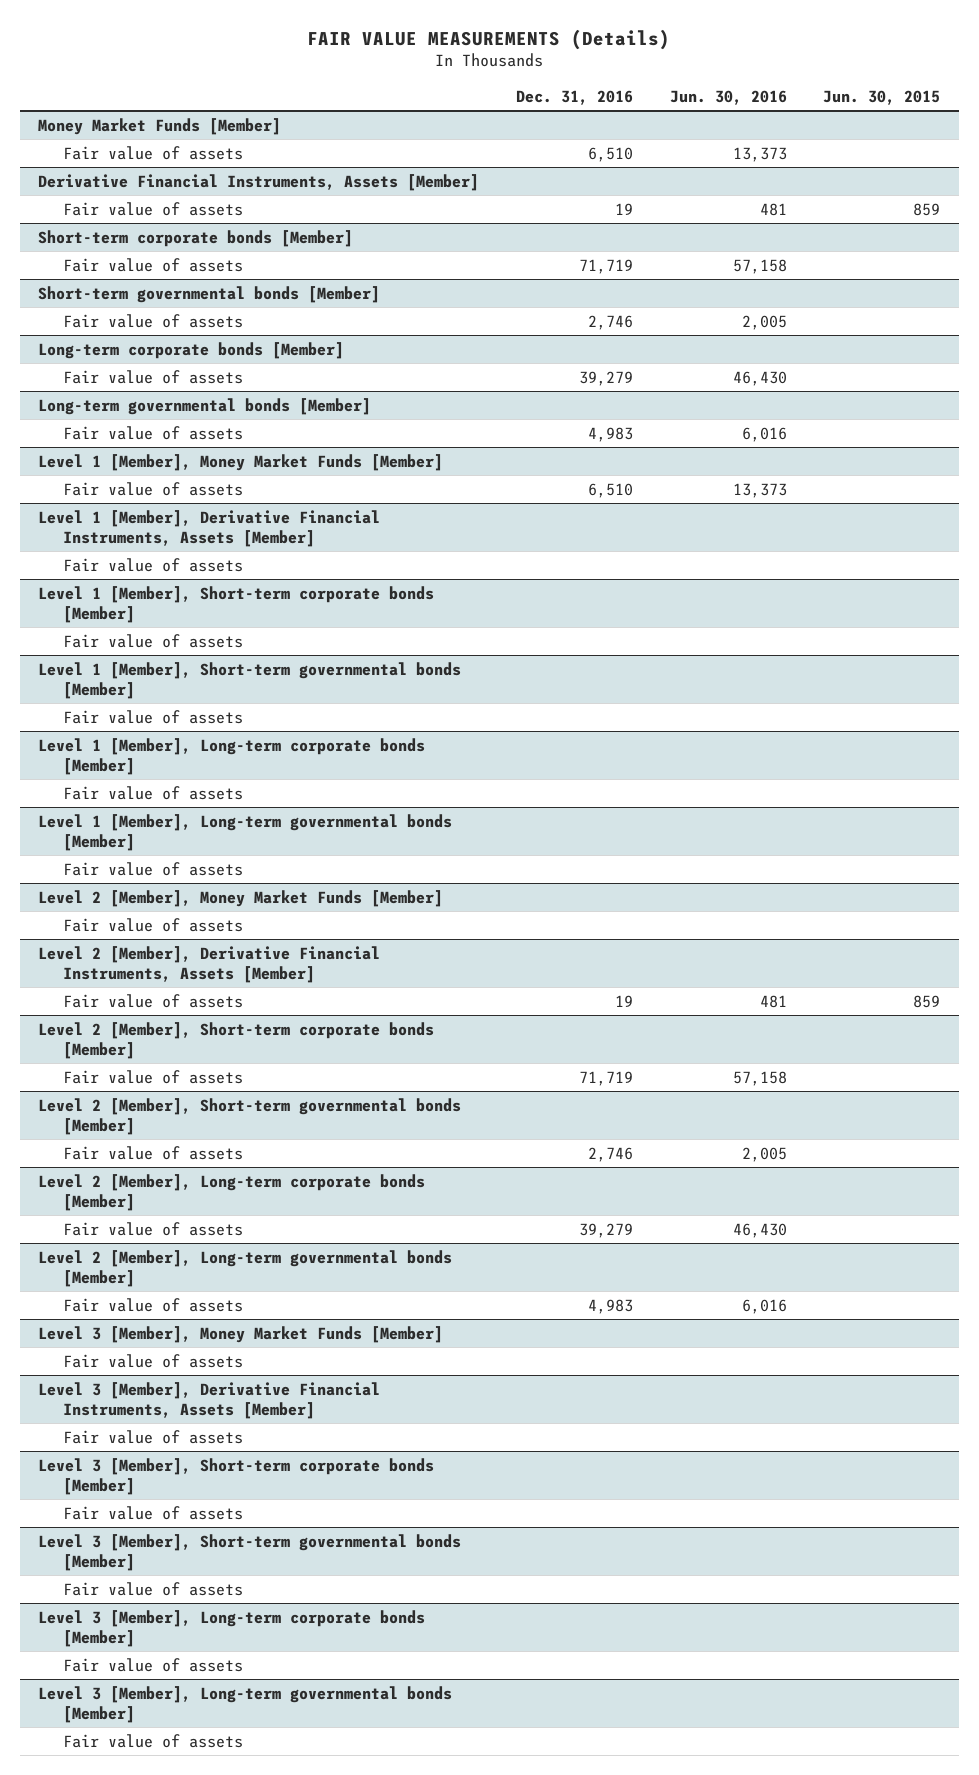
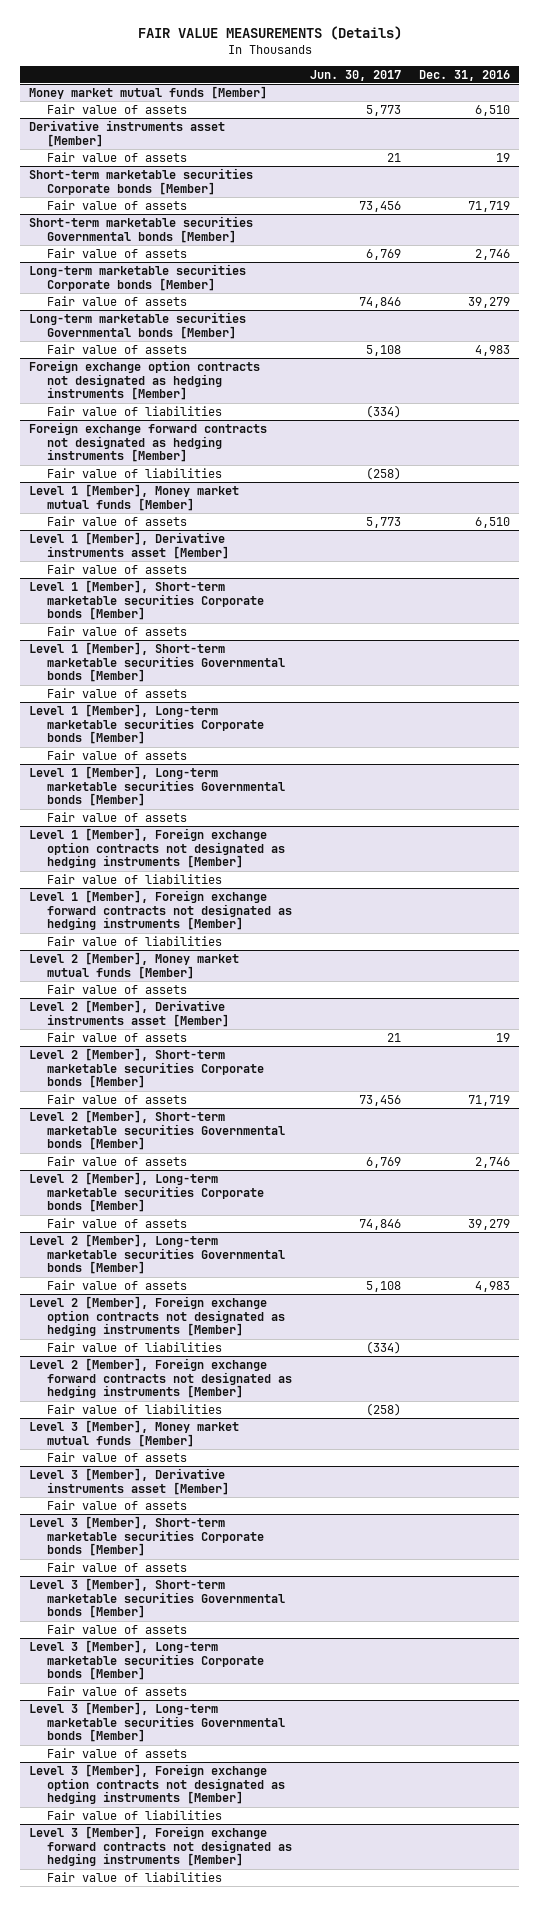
[669,90,787,106] Jun. 30, 2016 -> none
[823,90,941,106] Jun. 30, 2015 -> none
none -> [309,69,401,81] Jun. 30, 2017
[38,117,282,135] Money Market Funds [Member] -> [29,85,268,99] Money market mutual funds [Member]
[38,173,480,191] Derivative Financial Instruments, Assets [Member] -> [29,119,226,147] Derivative instruments asset [Member]
[38,229,354,247] Short-term corporate bonds [Member] -> [29,167,254,195] Short-term marketable securities Corporate bonds [Member]
[38,285,381,303] Short-term governmental bonds [Member] -> [29,215,254,243] Short-term marketable securities Governmental bonds [Member]
[38,341,345,359] Long-term corporate bonds [Member] -> [29,263,247,291] Long-term marketable securities Corporate bonds [Member]
[38,397,372,415] Long-term governmental bonds [Member] -> [29,311,247,339] Long-term marketable securities Governmental bonds [Member]
none -> [29,359,261,401] Foreign exchange option contracts not designated as hedging instruments [Member]
none -> [46,405,222,416] Fair value of liabilities
none -> [29,421,268,463] Foreign exchange forward contracts not designated as hedging instruments [Member]
none -> [46,467,222,478] Fair value of liabilities
[38,453,444,471] Level 1 [Member], Money Market Funds [Member] -> [29,483,240,511] Level 1 [Member], Money market mutual funds [Member]
[38,509,381,547] Level 1 [Member], Derivative Financial Instruments, Assets [Member] -> [29,531,229,559] Level 1 [Member], Derivative instruments asset [Member]
[38,585,435,623] Level 1 [Member], Short-term corporate bonds [Member] -> [29,579,264,621] Level 1 [Member], Short-term marketable securities Corporate bonds [Member]
[38,661,462,699] Level 1 [Member], Short-term governmental bonds [Member] -> [29,641,285,683] Level 1 [Member], Short-term marketable securities Governmental bonds [Member]
[38,737,426,775] Level 1 [Member], Long-term corporate bonds [Member] -> [29,703,264,745] Level 1 [Member], Long-term marketable securities Corporate bonds [Member]
[38,813,453,851] Level 1 [Member], Long-term governmental bonds [Member] -> [29,765,285,807] Level 1 [Member], Long-term marketable securities Governmental bonds [Member]
none -> [29,827,285,869] Level 1 [Member], Foreign exchange option contracts not designated as hedging instruments [Member]
none -> [46,873,222,884] Fair value of liabilities
none -> [29,889,292,931] Level 1 [Member], Foreign exchange forward contracts not designated as hedging instruments [Member]
none -> [46,935,222,946] Fair value of liabilities
[38,889,444,907] Level 2 [Member], Money Market Funds [Member] -> [29,951,240,979] Level 2 [Member], Money market mutual funds [Member]
[38,945,381,983] Level 2 [Member], Derivative Financial Instruments, Assets [Member] -> [29,999,229,1027] Level 2 [Member], Derivative instruments asset [Member]
[38,1021,435,1059] Level 2 [Member], Short-term corporate bonds [Member] -> [29,1047,264,1089] Level 2 [Member], Short-term marketable securities Corporate bonds [Member]
[38,1097,462,1135] Level 2 [Member], Short-term governmental bonds [Member] -> [29,1109,285,1151] Level 2 [Member], Short-term marketable securities Governmental bonds [Member]
[38,1173,426,1211] Level 2 [Member], Long-term corporate bonds [Member] -> [29,1171,264,1213] Level 2 [Member], Long-term marketable securities Corporate bonds [Member]
[38,1249,453,1287] Level 2 [Member], Long-term governmental bonds [Member] -> [29,1233,285,1275] Level 2 [Member], Long-term marketable securities Governmental bonds [Member]
none -> [29,1295,285,1337] Level 2 [Member], Foreign exchange option contracts not designated as hedging instruments [Member]
none -> [46,1341,222,1352] Fair value of liabilities
none -> [29,1357,292,1399] Level 2 [Member], Foreign exchange forward contracts not designated as hedging instruments [Member]
none -> [46,1403,222,1414] Fair value of liabilities
[38,1325,444,1343] Level 3 [Member], Money Market Funds [Member] -> [29,1419,240,1447] Level 3 [Member], Money market mutual funds [Member]
[38,1381,381,1419] Level 3 [Member], Derivative Financial Instruments, Assets [Member] -> [29,1467,229,1495] Level 3 [Member], Derivative instruments asset [Member]
[38,1457,435,1495] Level 3 [Member], Short-term corporate bonds [Member] -> [29,1515,264,1557] Level 3 [Member], Short-term marketable securities Corporate bonds [Member]
[38,1533,462,1571] Level 3 [Member], Short-term governmental bonds [Member] -> [29,1577,285,1619] Level 3 [Member], Short-term marketable securities Governmental bonds [Member]
[38,1609,426,1647] Level 3 [Member], Long-term corporate bonds [Member] -> [29,1639,264,1681] Level 3 [Member], Long-term marketable securities Corporate bonds [Member]
[38,1685,453,1723] Level 3 [Member], Long-term governmental bonds [Member] -> [29,1701,285,1743] Level 3 [Member], Long-term marketable securities Governmental bonds [Member]
none -> [29,1763,285,1805] Level 3 [Member], Foreign exchange option contracts not designated as hedging instruments [Member]
none -> [46,1809,222,1820] Fair value of liabilities
none -> [29,1825,292,1867] Level 3 [Member], Foreign exchange forward contracts not designated as hedging instruments [Member]
none -> [46,1871,222,1882] Fair value of liabilities

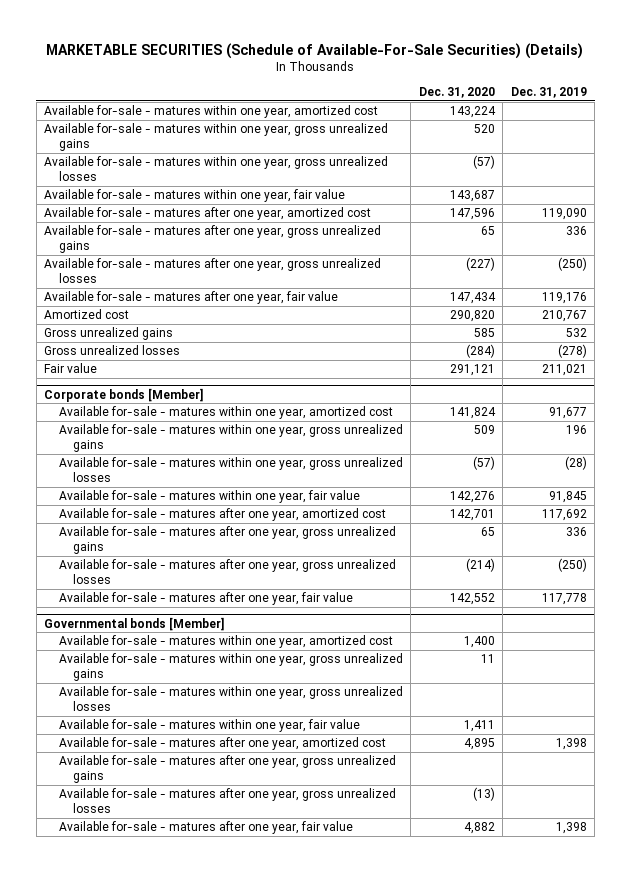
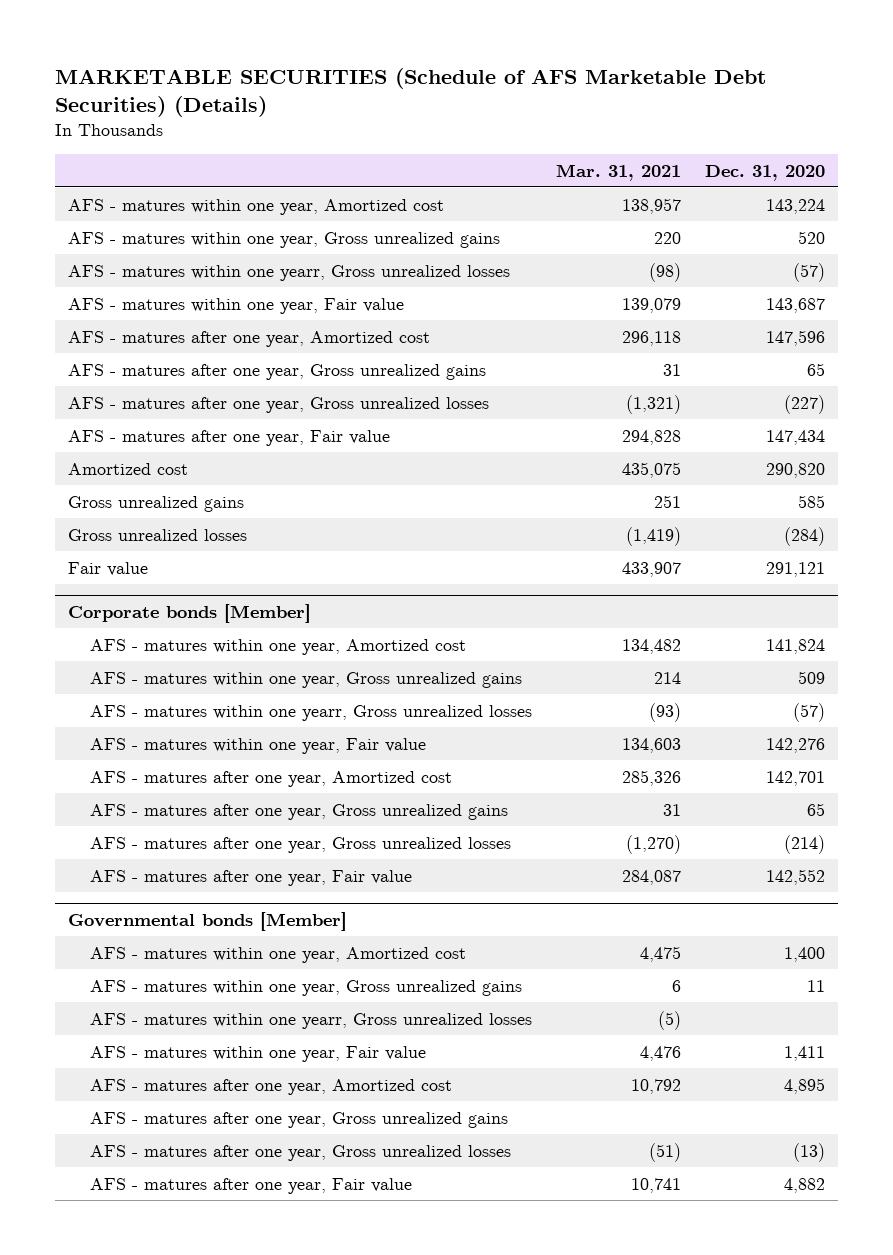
[46,42,584,59] MARKETABLE SECURITIES (Schedule of Available-For-Sale Securities) (Details) -> [55,67,767,117] MARKETABLE SECURITIES (Schedule of AFS Marketable Debt Securities) (Details)
[510,86,587,98] Dec. 31, 2019 -> none
none -> [556,163,682,181] Mar. 31, 2021
[44,105,379,119] Available for-sale - matures within one year, amortized cost -> [67,198,444,215] AFS - matures within one year, Amortized cost
[44,123,389,151] Available for-sale - matures within one year, gross unrealized gains -> [67,231,500,248] AFS - matures within one year, Gross unrealized gains
[44,156,389,181] Available for-sale - matures within one year, gross unrealized losses -> [67,264,510,281] AFS - matures within one yearr, Gross unrealized losses
[44,189,346,203] Available for-sale - matures within one year, fair value -> [67,297,404,314] AFS - matures within one year, Fair value
[44,207,372,221] Available for-sale - matures after one year, amortized cost -> [67,330,430,347] AFS - matures after one year, Amortized cost
[44,225,382,253] Available for-sale - matures after one year, gross unrealized gains -> [67,363,486,380] AFS - matures after one year, Gross unrealized gains
[44,258,382,283] Available for-sale - matures after one year, gross unrealized losses -> [67,396,489,413] AFS - matures after one year, Gross unrealized losses
[44,291,339,305] Available for-sale - matures after one year, fair value -> [67,429,390,446] AFS - matures after one year, Fair value
[58,406,393,420] Available for-sale - matures within one year, amortized cost -> [89,638,466,655] AFS - matures within one year, Amortized cost
[58,424,403,452] Available for-sale - matures within one year, gross unrealized gains -> [89,671,522,688] AFS - matures within one year, Gross unrealized gains
[58,457,403,482] Available for-sale - matures within one year, gross unrealized losses -> [89,704,532,721] AFS - matures within one yearr, Gross unrealized losses
[58,490,360,504] Available for-sale - matures within one year, fair value -> [89,737,426,754] AFS - matures within one year, Fair value
[58,508,386,522] Available for-sale - matures after one year, amortized cost -> [89,770,452,787] AFS - matures after one year, Amortized cost
[58,526,396,554] Available for-sale - matures after one year, gross unrealized gains -> [89,803,508,820] AFS - matures after one year, Gross unrealized gains
[58,559,396,584] Available for-sale - matures after one year, gross unrealized losses -> [89,836,511,853] AFS - matures after one year, Gross unrealized losses
[58,592,353,606] Available for-sale - matures after one year, fair value -> [89,869,412,886] AFS - matures after one year, Fair value
[58,635,393,649] Available for-sale - matures within one year, amortized cost -> [89,946,466,963] AFS - matures within one year, Amortized cost
[58,653,403,681] Available for-sale - matures within one year, gross unrealized gains -> [89,979,522,996] AFS - matures within one year, Gross unrealized gains
[58,686,403,711] Available for-sale - matures within one year, gross unrealized losses -> [89,1012,532,1029] AFS - matures within one yearr, Gross unrealized losses
[58,719,360,733] Available for-sale - matures within one year, fair value -> [89,1045,426,1062] AFS - matures within one year, Fair value
[58,737,386,751] Available for-sale - matures after one year, amortized cost -> [89,1078,452,1095] AFS - matures after one year, Amortized cost
[58,755,396,783] Available for-sale - matures after one year, gross unrealized gains -> [89,1111,508,1128] AFS - matures after one year, Gross unrealized gains
[58,788,396,813] Available for-sale - matures after one year, gross unrealized losses -> [89,1144,511,1161] AFS - matures after one year, Gross unrealized losses
[58,821,353,835] Available for-sale - matures after one year, fair value -> [89,1177,412,1194] AFS - matures after one year, Fair value

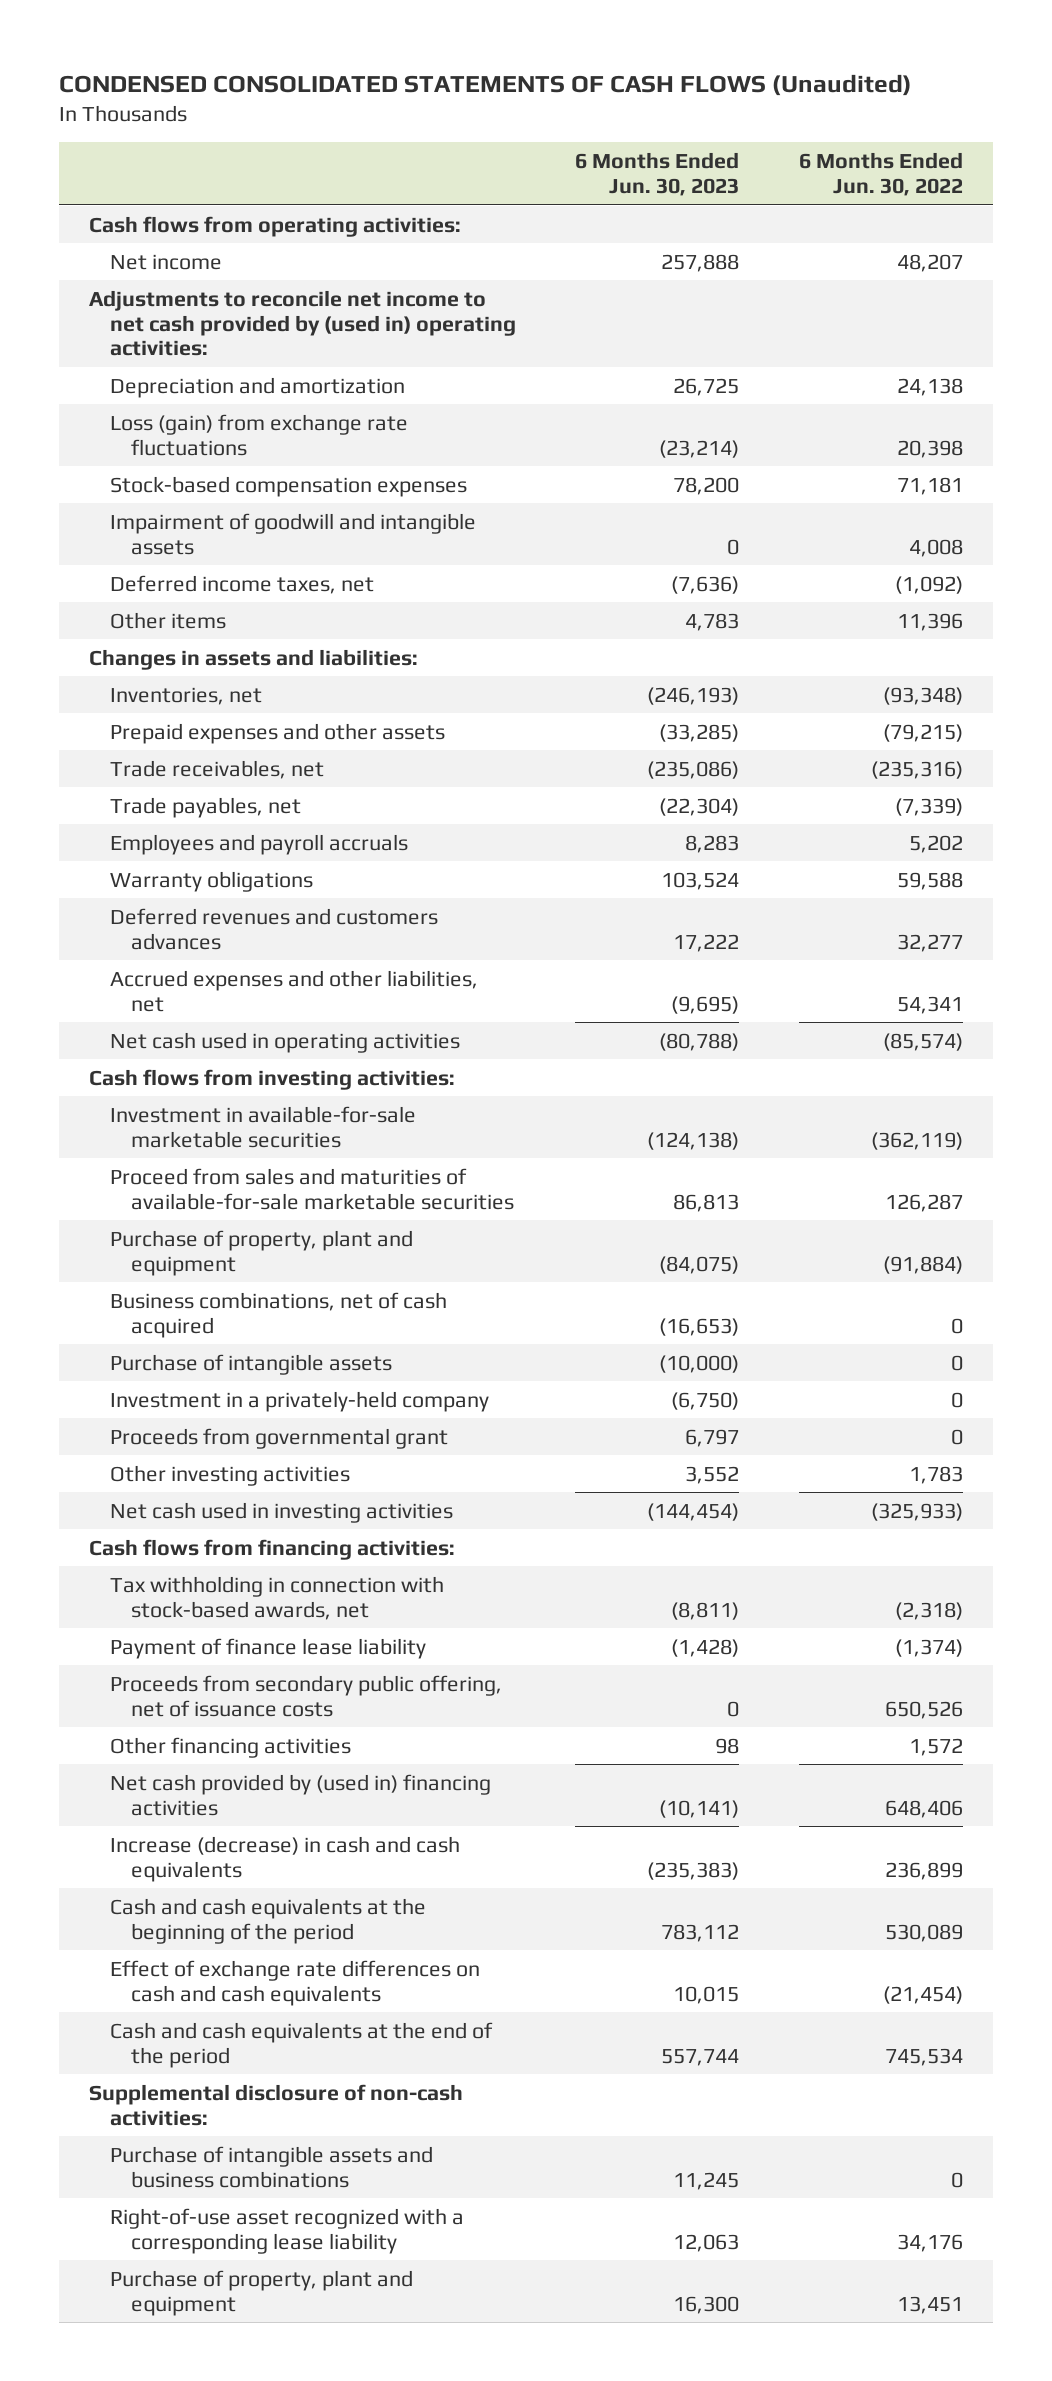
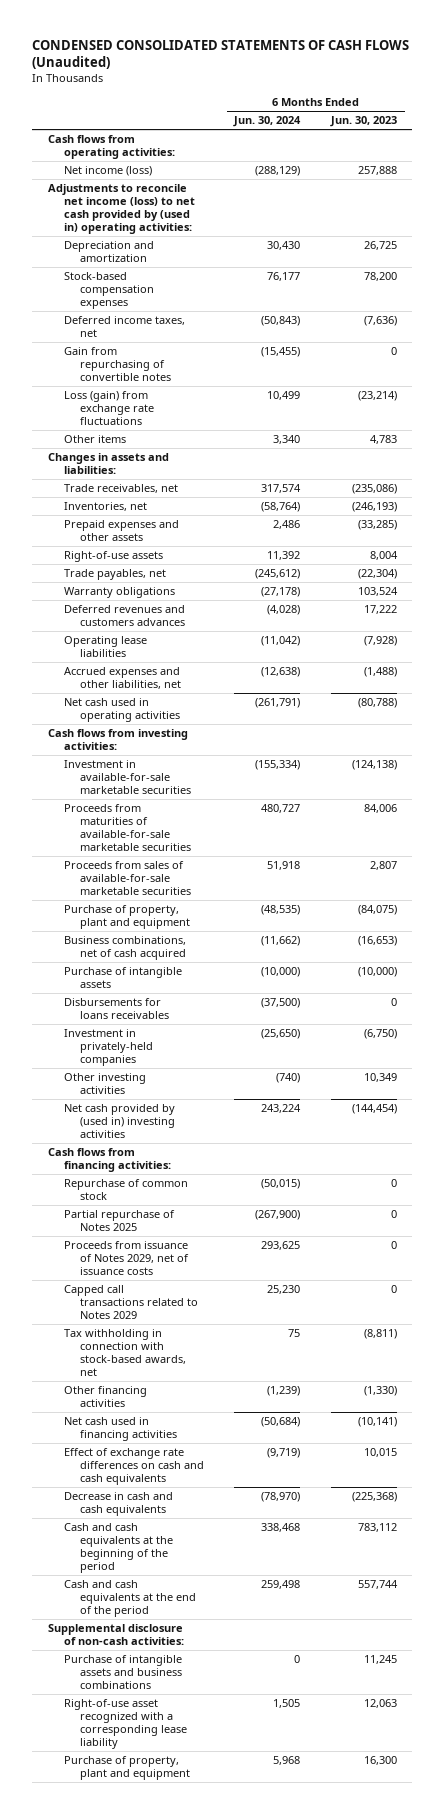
[798,152,963,196] 6 Months Ended Jun. 30, 2022 -> none
none -> [233,116,302,128] Jun. 30, 2024
[109,253,222,270] Net income -> [63,165,152,176] Net income (loss)
[89,289,516,357] Adjustments to reconcile net income to net cash provided by (used in) operating activities: -> [47,183,195,234] Adjustments to reconcile net income (loss) to net cash provided by (used in) operating activities:
[109,512,476,555] Impairment of goodwill and intangible assets -> none
none -> [63,346,171,381] Gain from repurchasing of convertible notes
[109,413,408,456] Loss (gain) from exchange rate fluctuations -> [63,390,154,425] Loss (gain) from exchange rate fluctuations
[109,759,324,779] Trade receivables, net -> [63,483,178,493] Trade receivables, net
none -> [63,550,163,562] Right-of-use assets
[109,833,408,855] Employees and payroll accruals -> none
none -> [63,635,147,657] Operating lease liabilities
[671,995,740,1014] (9,695) -> [363,666,397,677] (1,488)
[109,1167,514,1210] Proceed from sales and maturities of available-for-sale marketable securities -> [63,803,191,851] Proceeds from maturities of available-for-sale marketable securities
[673,1193,740,1212] 86,813 -> [363,803,397,813] 84,006
none -> [63,860,191,895] Proceeds from sales of available-for-sale marketable securities
[109,1427,448,1449] Proceeds from governmental grant -> none
none -> [63,997,169,1019] Disbursements for loans receivables
[109,1390,489,1412] Investment in a privately-held company -> [63,1028,153,1066] Investment in privately-held companies
[685,1465,740,1484] 3,552 -> [363,1072,397,1082] 10,349
[109,1501,453,1523] Net cash used in investing activities -> [63,1103,175,1138] Net cash provided by (used in) investing activities
none -> [63,1178,188,1200] Repurchase of common stock
none -> [63,1209,175,1231] Partial repurchase of Notes 2025
none -> [63,1240,189,1275] Proceeds from issuance of Notes 2029, net of issuance costs
none -> [63,1284,198,1319] Capped call transactions related to Notes 2029
[109,1637,426,1659] Payment of finance lease liability -> none
[109,1674,502,1717] Proceeds from secondary public offering, net of issuance costs -> none
[109,1835,460,1882] Increase (decrease) in cash and cash equivalents -> none
[715,1737,740,1754] 98 -> [363,1385,397,1396] (1,330)
[109,1773,491,1816] Net cash provided by (used in) financing activities -> [63,1416,177,1441] Net cash used in financing activities
none -> [63,1491,173,1516] Decrease in cash and cash equivalents
[109,1897,426,1944] Cash and cash equivalents at the beginning of the period -> [63,1522,173,1573] Cash and cash equivalents at the beginning of the period

